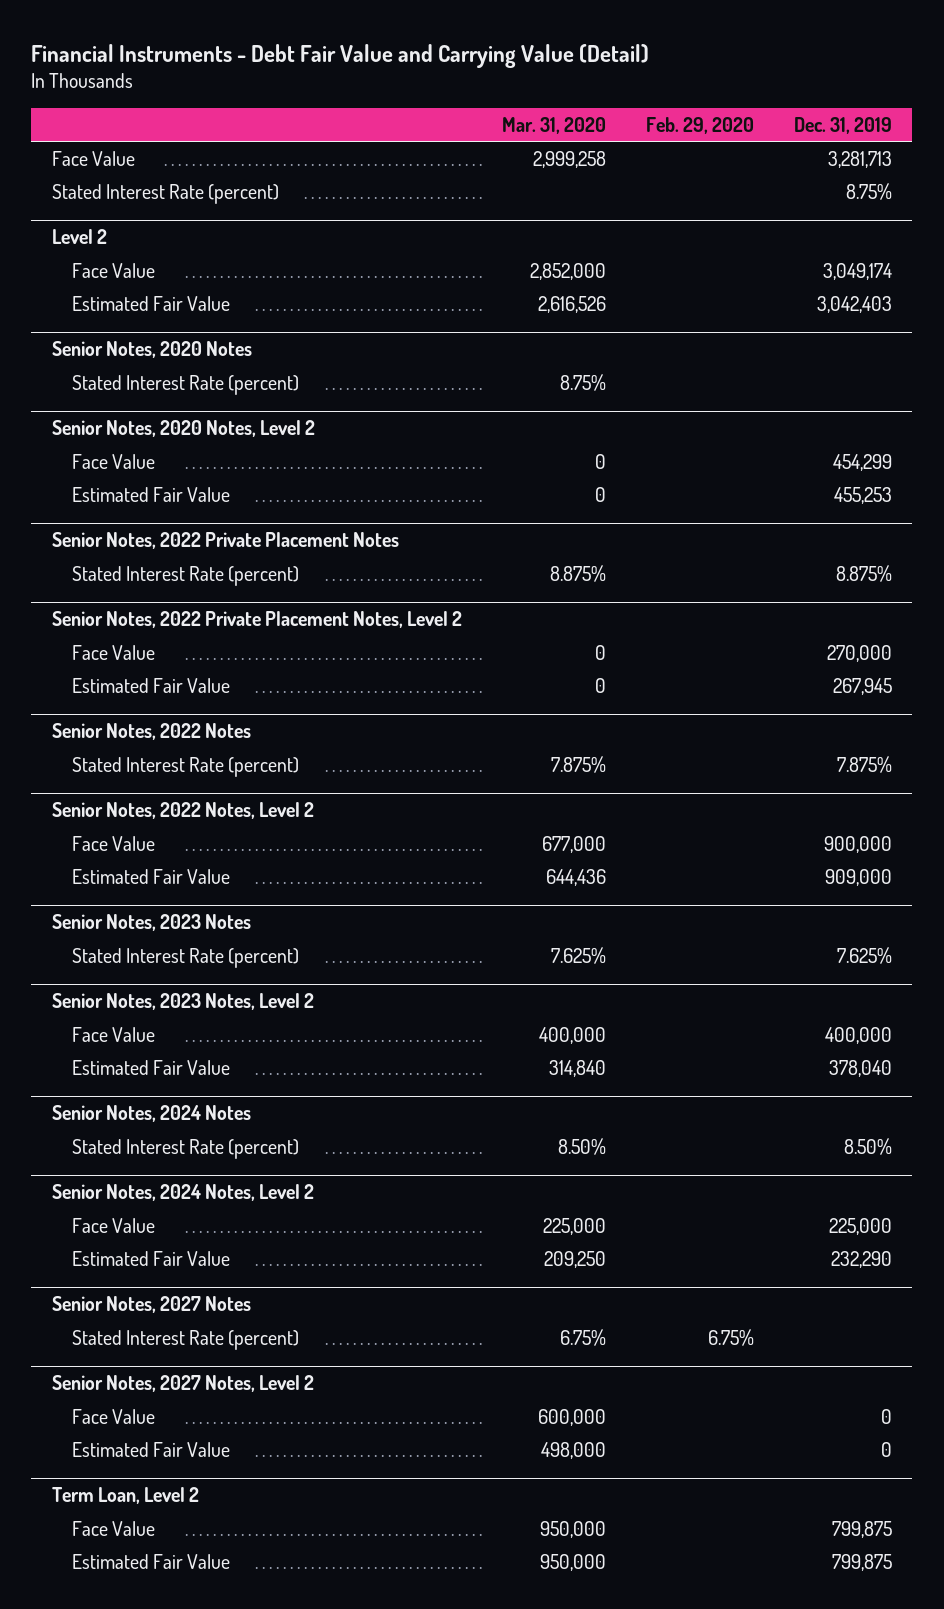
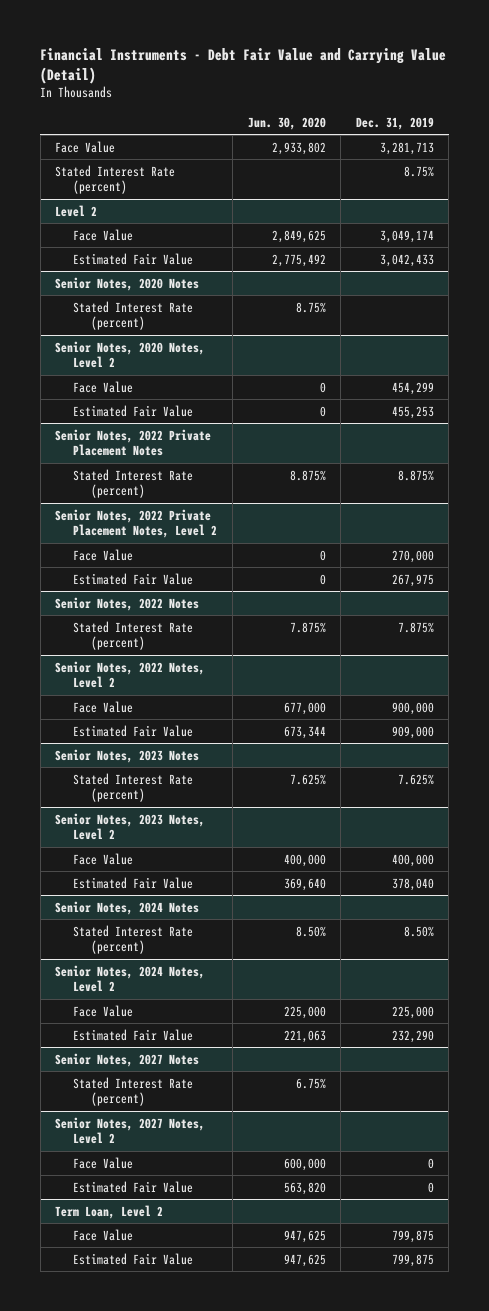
[501,116,606,134] Mar. 31, 2020 -> none
[646,116,755,134] Feb. 29, 2020 -> none
none -> [247,116,326,130] Jun. 30, 2020
[817,295,893,313] 3,042,403 -> [379,253,434,267] 3,042,433
[833,677,893,695] 267,945 -> [391,573,434,587] 267,975

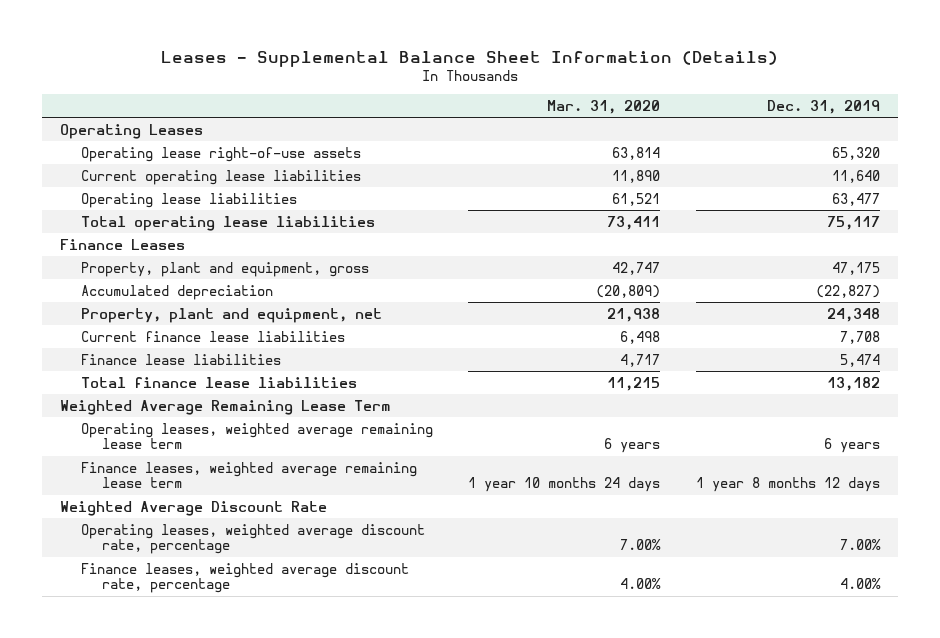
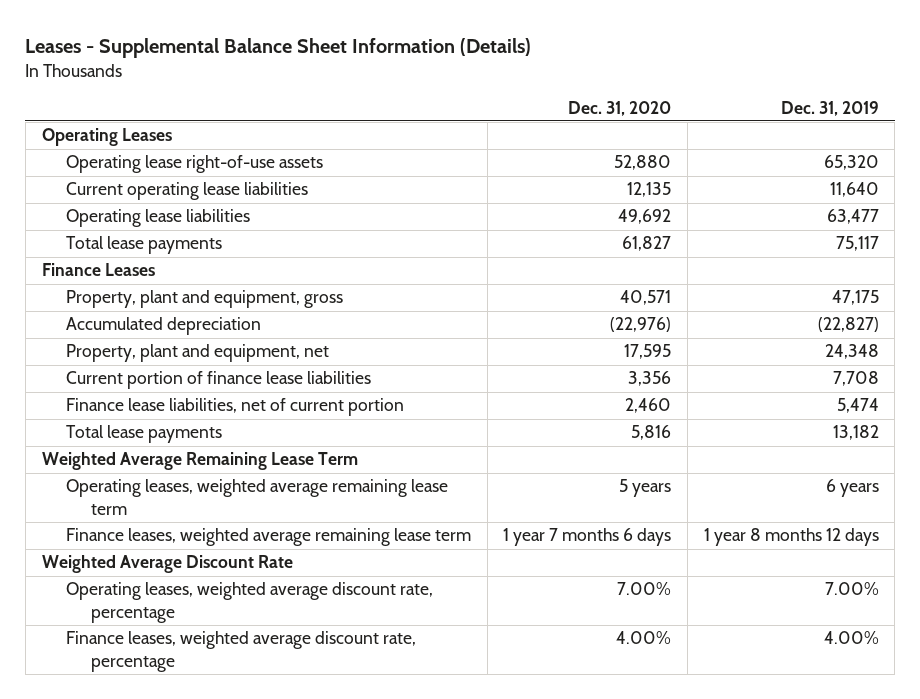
[547,99,661,114] Mar. 31, 2020 -> none
none -> [568,100,672,116] Dec. 31, 2020
[80,215,375,231] Total operating lease liabilities -> [66,236,223,255] Total lease payments
[80,330,345,342] Current finance lease liabilities -> [66,371,372,390] Current portion of finance lease liabilities
[80,353,281,365] Finance lease liabilities -> [66,398,405,417] Finance lease liabilities, net of current portion
[80,376,357,388] Total finance lease liabilities -> [66,425,223,444] Total lease payments

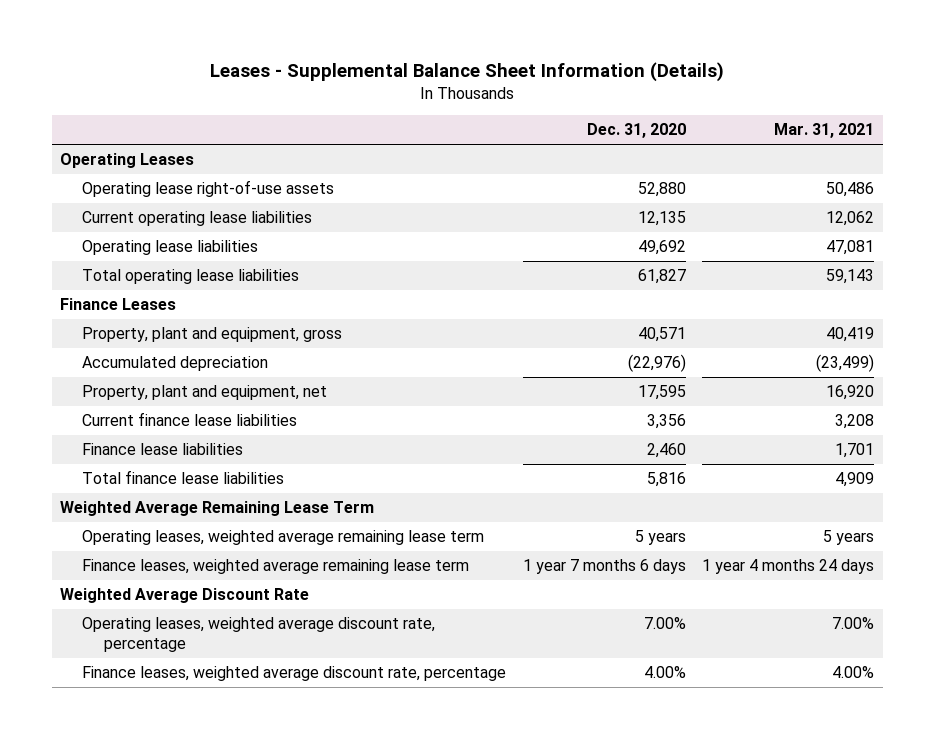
[780,100,879,116] Dec. 31, 2019 -> none
none -> [774,123,875,139] Mar. 31, 2021
[66,236,223,255] Total lease payments -> [81,269,299,285] Total operating lease liabilities
[66,371,372,390] Current portion of finance lease liabilities -> [81,412,297,427] Current finance lease liabilities
[66,398,405,417] Finance lease liabilities, net of current portion -> [81,443,243,456] Finance lease liabilities
[66,425,223,444] Total lease payments -> [81,470,284,485] Total finance lease liabilities

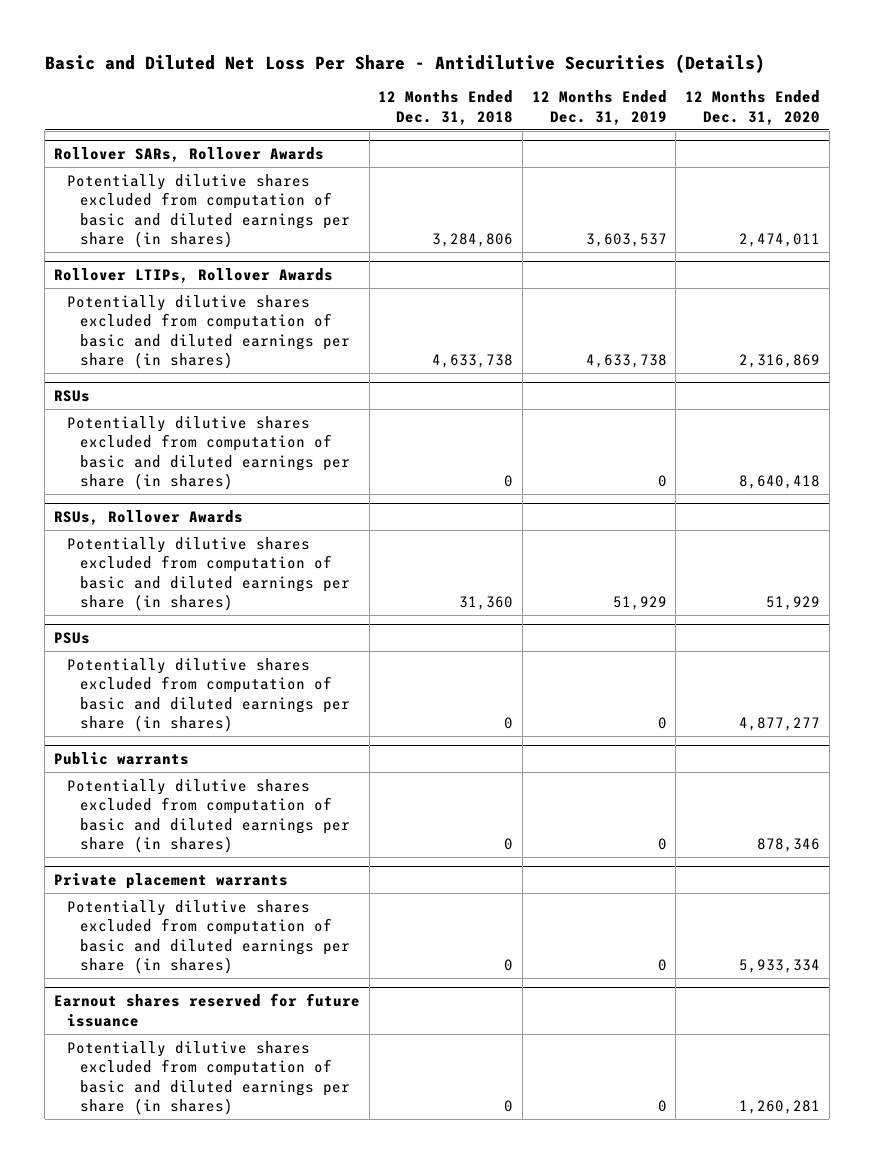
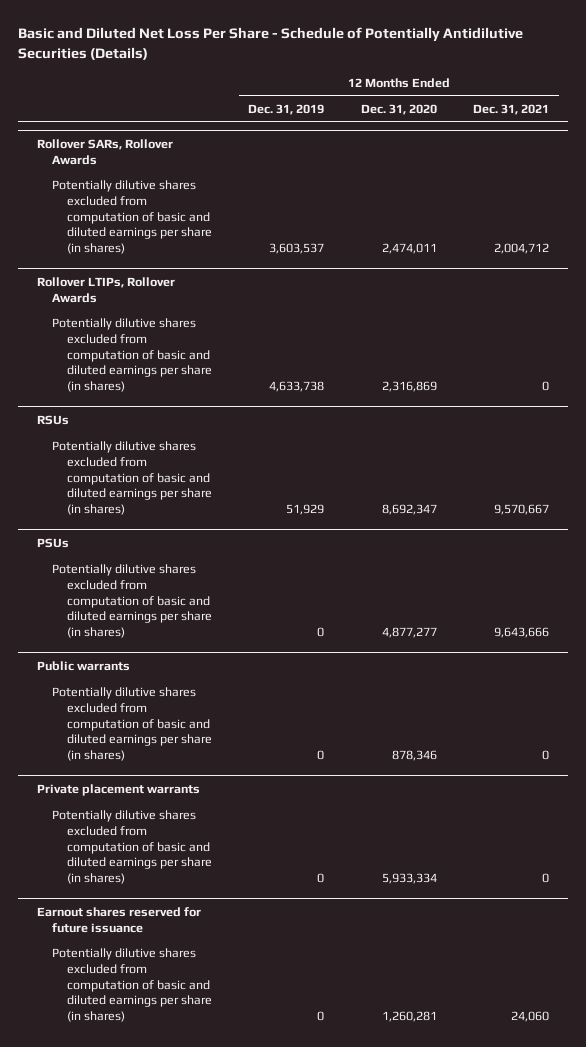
[44,53,765,73] Basic and Diluted Net Loss Per Share - Antidilutive Securities (Details) -> [18,27,524,60] Basic and Diluted Net Loss Per Share - Schedule of Potentially Antidilutive Securities (Details)
[378,90,514,125] 12 Months Ended Dec. 31, 2018 -> none
none -> [473,103,550,115] Dec. 31, 2021
[54,510,244,526] RSUs, Rollover Awards -> none
[66,536,350,612] Potentially dilutive shares excluded from computation of basic and diluted earnings per share (in shares) -> none
[657,475,667,488] 0 -> [286,504,325,516] 51,929
[738,475,820,490] 8,640,418 -> [381,504,437,516] 8,692,347

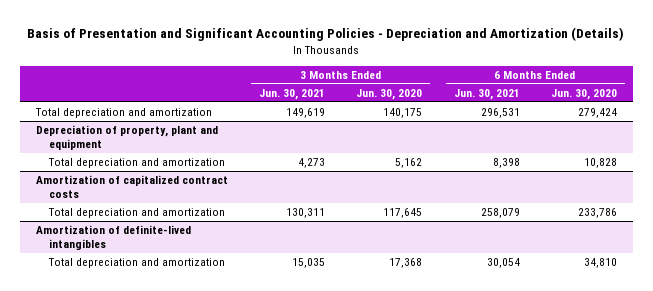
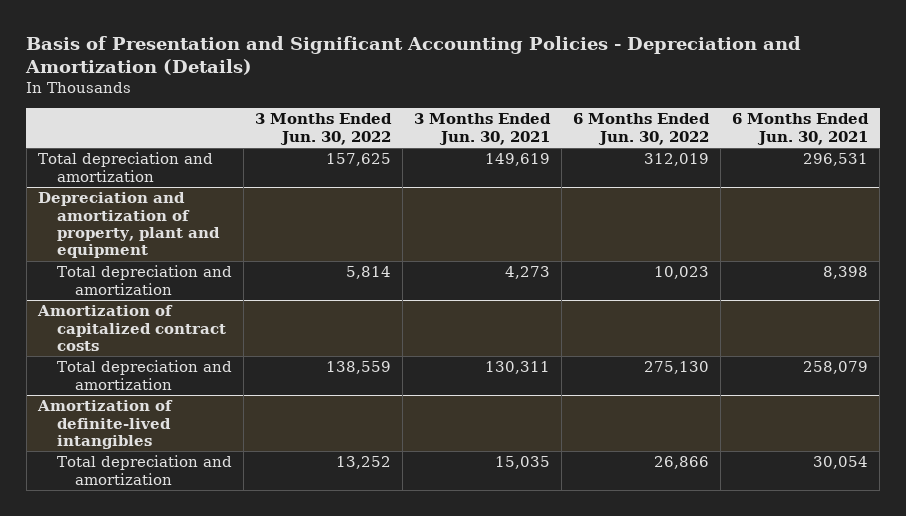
[356,88,423,100] Jun. 30, 2020 -> none
[550,88,617,100] Jun. 30, 2020 -> none
none -> [254,113,392,145] 3 Months Ended Jun. 30, 2022
none -> [573,113,711,145] 6 Months Ended Jun. 30, 2022
[35,125,218,150] Depreciation of property, plant and equipment -> [37,192,220,259] Depreciation and amortization of property, plant and equipment

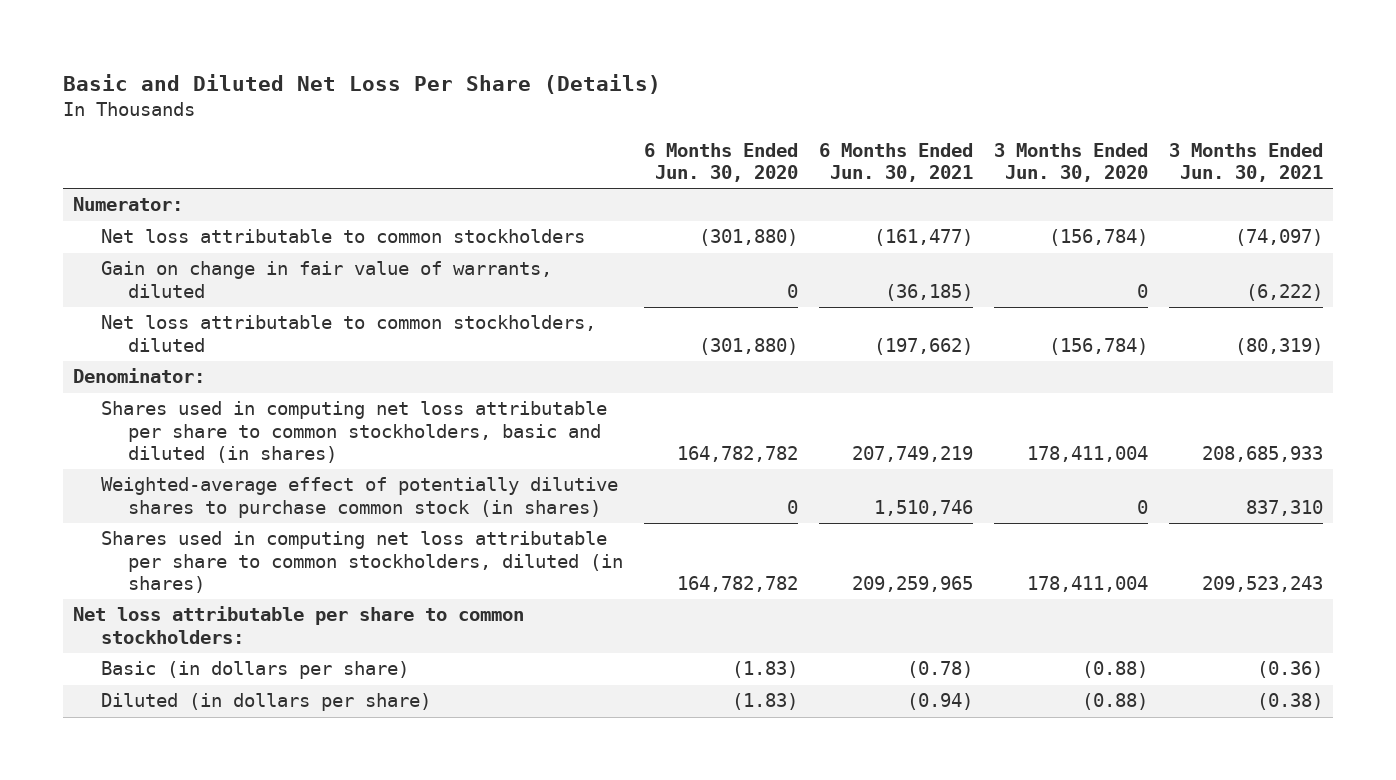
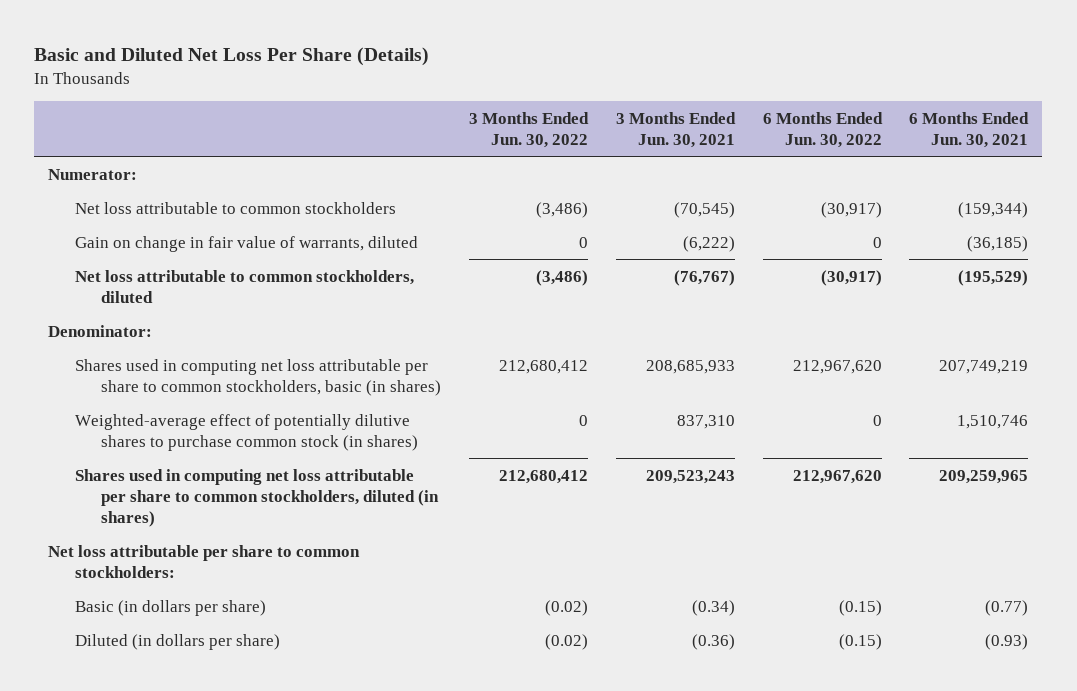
[644,142,799,183] 6 Months Ended Jun. 30, 2020 -> none
[993,142,1148,183] 3 Months Ended Jun. 30, 2020 -> none
none -> [468,111,589,148] 3 Months Ended Jun. 30, 2022
none -> [762,111,883,148] 6 Months Ended Jun. 30, 2022
[873,229,973,247] (161,477) -> [958,201,1029,218] (159,344)
[1234,229,1323,247] (74,097) -> [673,201,735,218] (70,545)
[873,337,973,355] (197,662) -> [958,269,1029,286] (195,529)
[1234,337,1323,355] (80,319) -> [673,269,735,286] (76,767)
[100,401,607,464] Shares used in computing net loss attributable per share to common stockholders, basic and diluted (in shares) -> [74,358,441,396] Shares used in computing net loss attributable per share to common stockholders, basic (in shares)
[906,661,973,679] (0.78) -> [985,599,1029,616] (0.77)
[1256,661,1323,679] (0.36) -> [691,599,735,616] (0.34)
[906,693,973,711] (0.94) -> [985,633,1029,650] (0.93)
[1256,693,1323,711] (0.38) -> [691,633,735,650] (0.36)

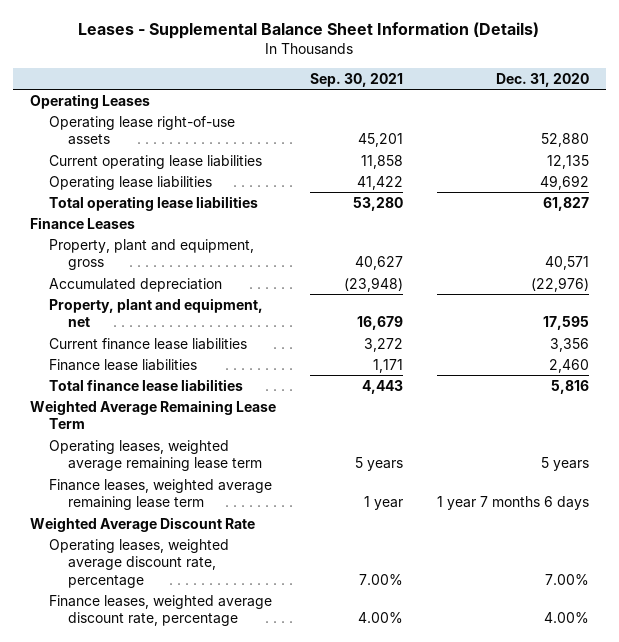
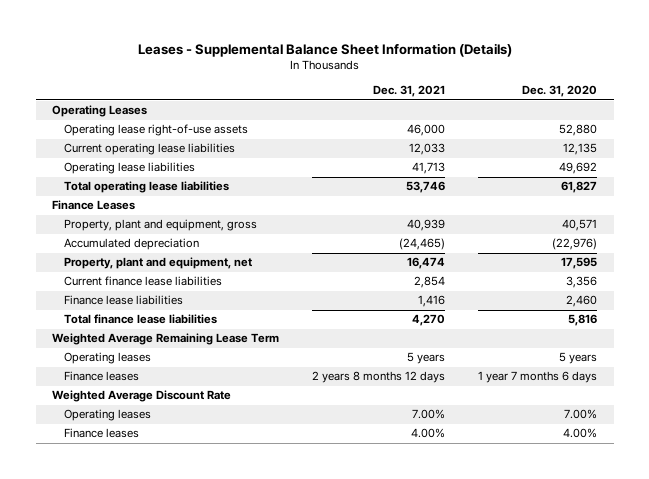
[309,72,403,87] Sep. 30, 2021 -> none
none -> [373,85,446,98] Dec. 31, 2021
[48,439,262,472] Operating leases, weighted average remaining lease term -> [63,352,151,365] Operating leases
[48,478,272,511] Finance leases, weighted average remaining lease term -> [63,371,139,382] Finance leases
[48,538,229,588] Operating leases, weighted average discount rate, percentage -> [63,409,151,422] Operating leases
[48,594,272,627] Finance leases, weighted average discount rate, percentage -> [63,428,139,439] Finance leases

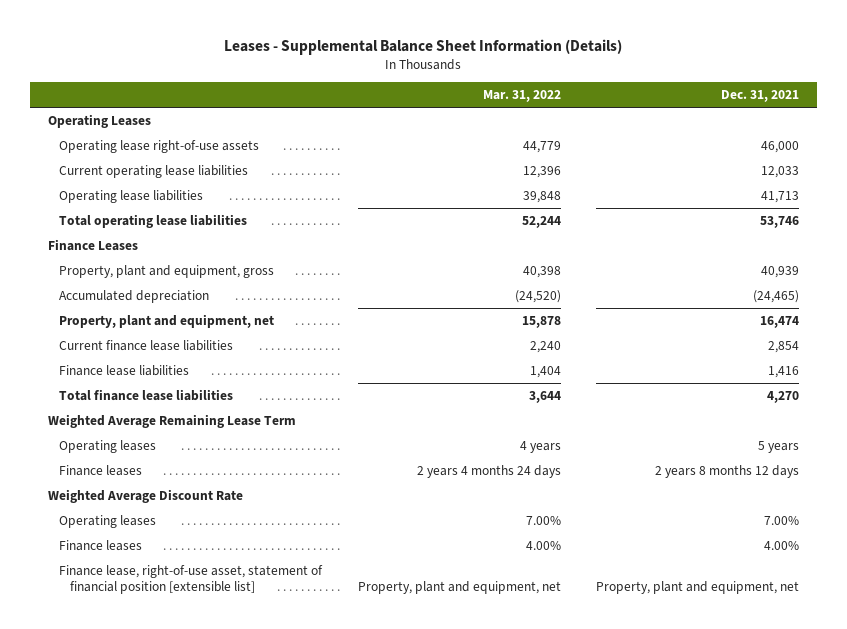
[522,85,598,98] Dec. 31, 2020 -> none
none -> [482,90,561,103] Mar. 31, 2022
none -> [59,564,324,595] Finance lease, right-of-use asset, statement of financial position [extensible list]

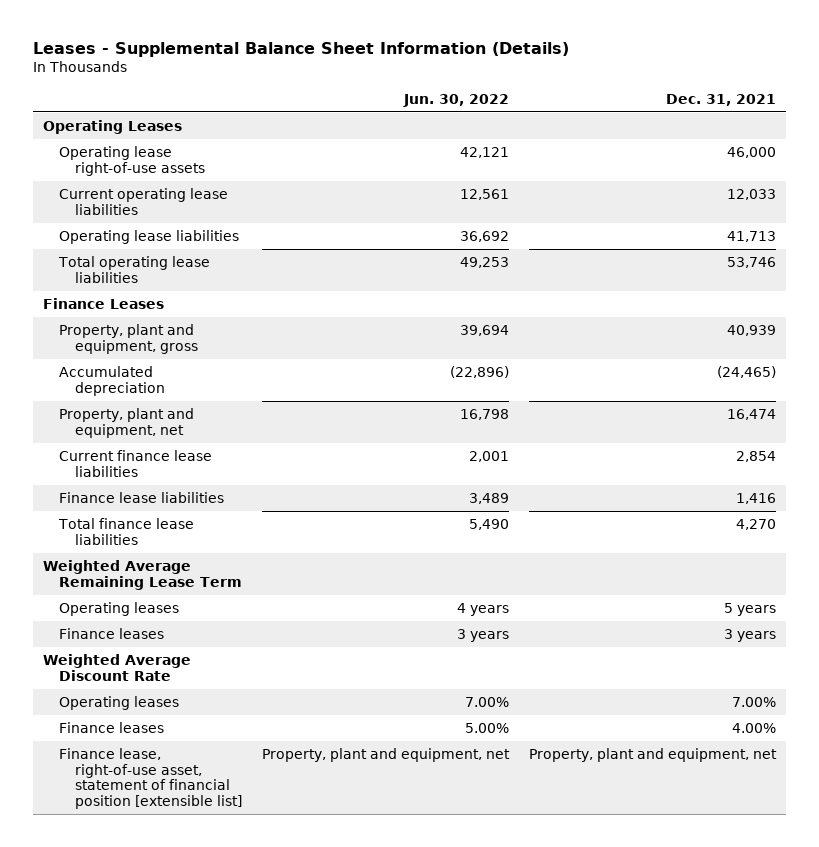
[482,90,561,103] Mar. 31, 2022 -> none
none -> [403,93,510,107] Jun. 30, 2022
[654,464,799,478] 2 years 8 months 12 days -> [724,628,777,642] 3 years

